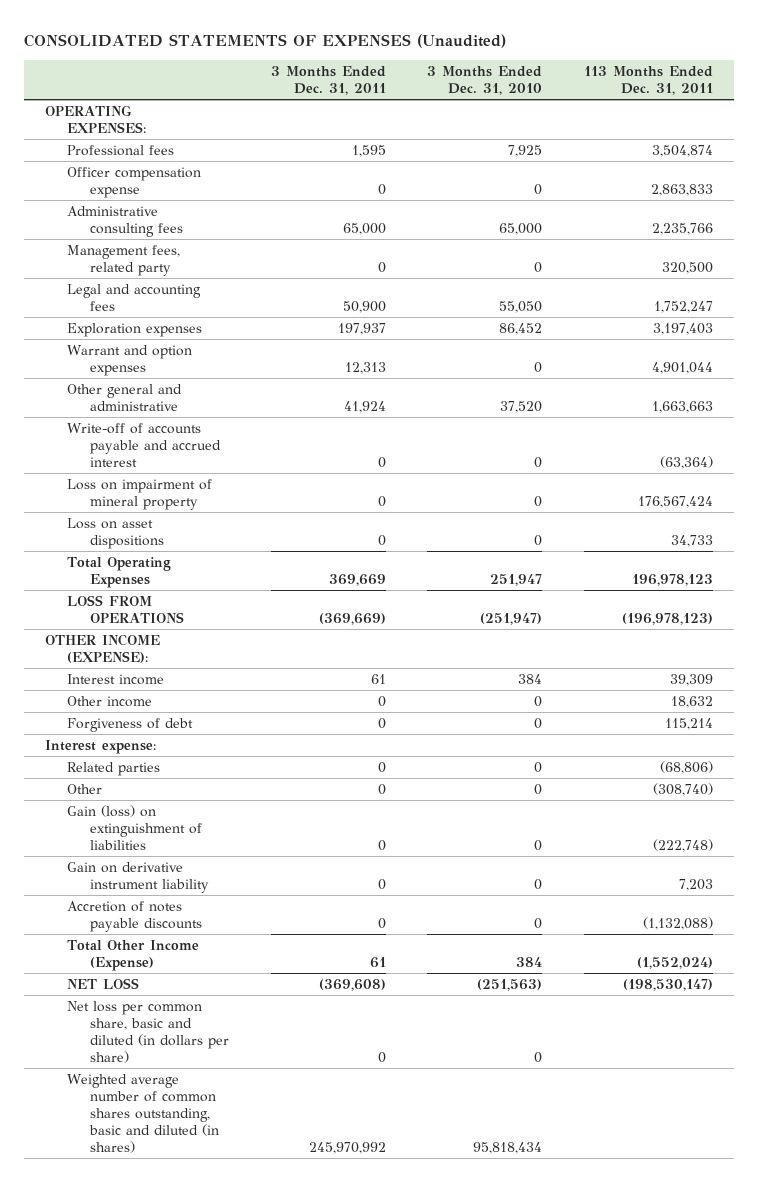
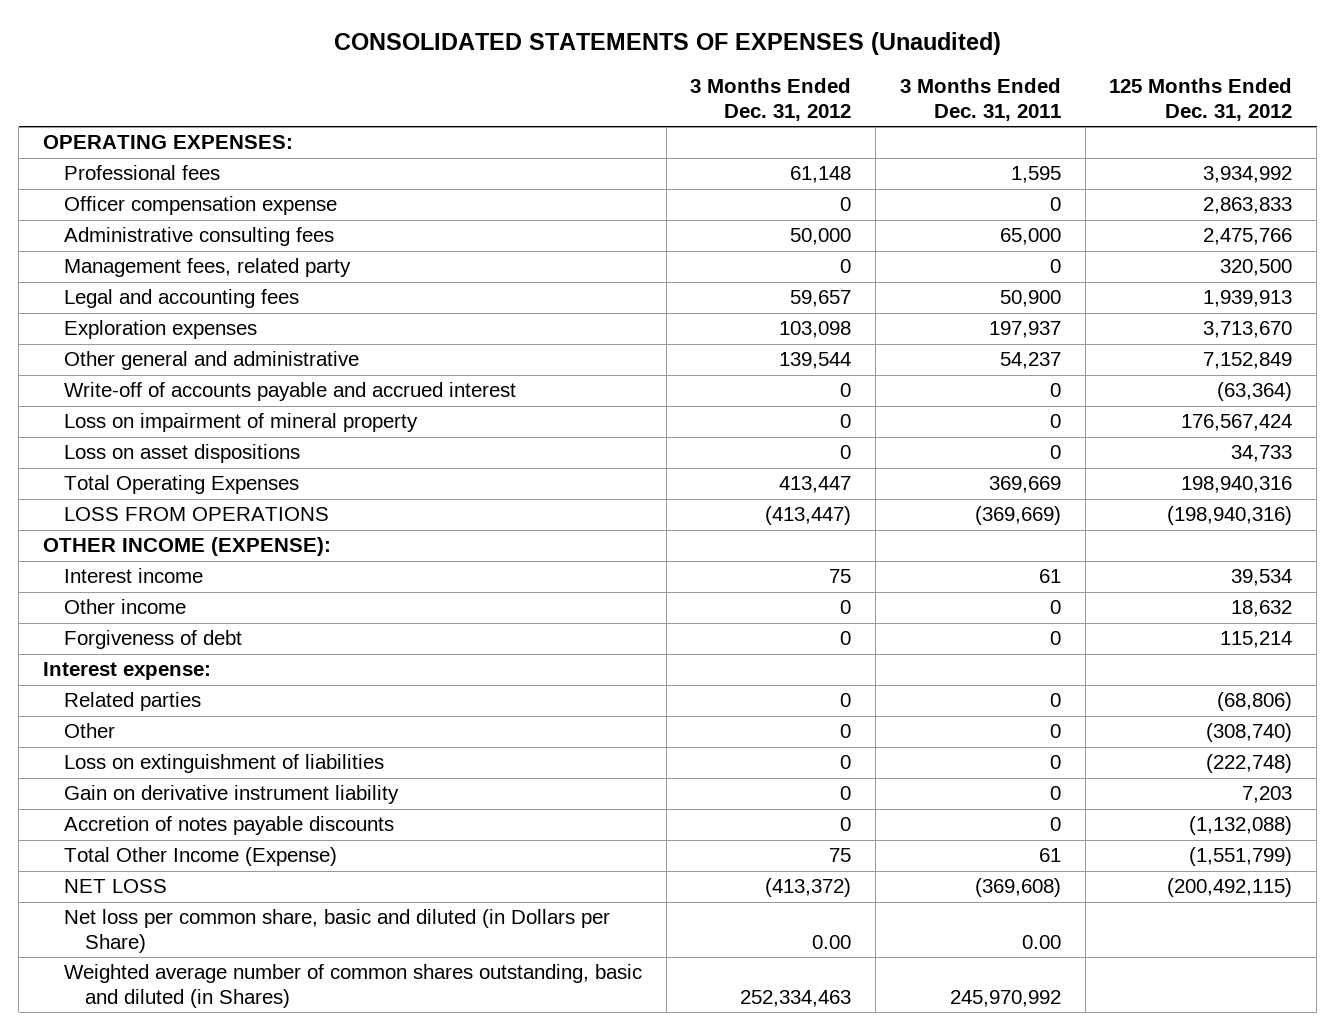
[427,65,543,95] 3 Months Ended Dec. 31, 2010 -> none
[584,65,714,95] 113 Months Ended Dec. 31, 2011 -> none
none -> [690,78,852,121] 3 Months Ended Dec. 31, 2012
none -> [1109,78,1293,121] 125 Months Ended Dec. 31, 2012
[67,345,193,377] Warrant and option expenses -> none
[343,401,386,414] 41,924 -> [999,352,1061,370] 54,237
[67,805,202,850] Gain (loss) on extinguishment of liabilities -> [64,754,385,774] Loss on extinguishment of liabilities
[67,1001,229,1063] Net loss per common share, basic and diluted (in dollars per share) -> [64,909,611,954] Net loss per common share, basic and diluted (in Dollars per Share)
[377,1051,386,1063] 0 -> [1021,935,1061,950] 0.00
[67,1074,219,1153] Weighted average number of common shares outstanding, basic and diluted (in shares) -> [64,964,643,1009] Weighted average number of common shares outstanding, basic and diluted (in Shares)

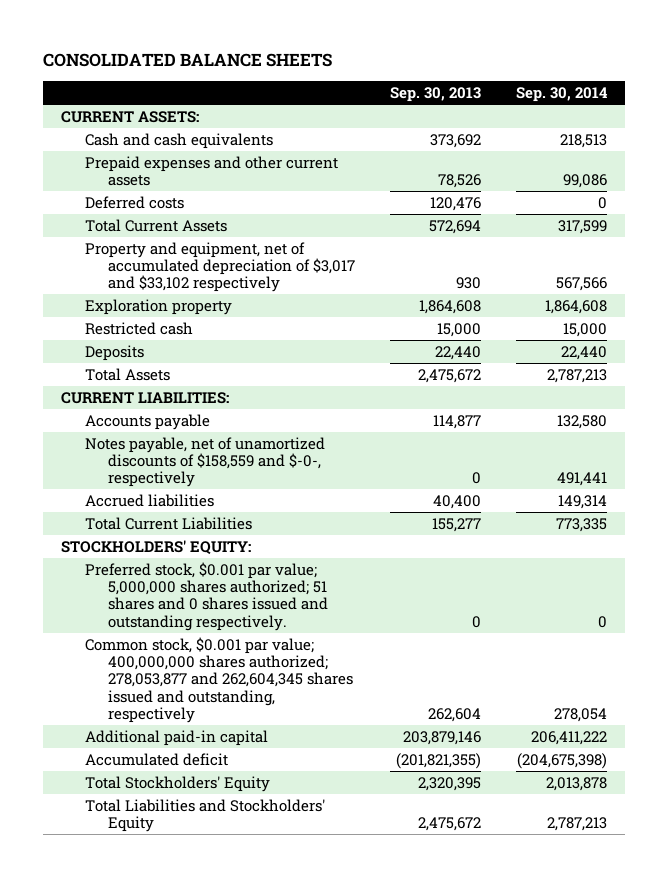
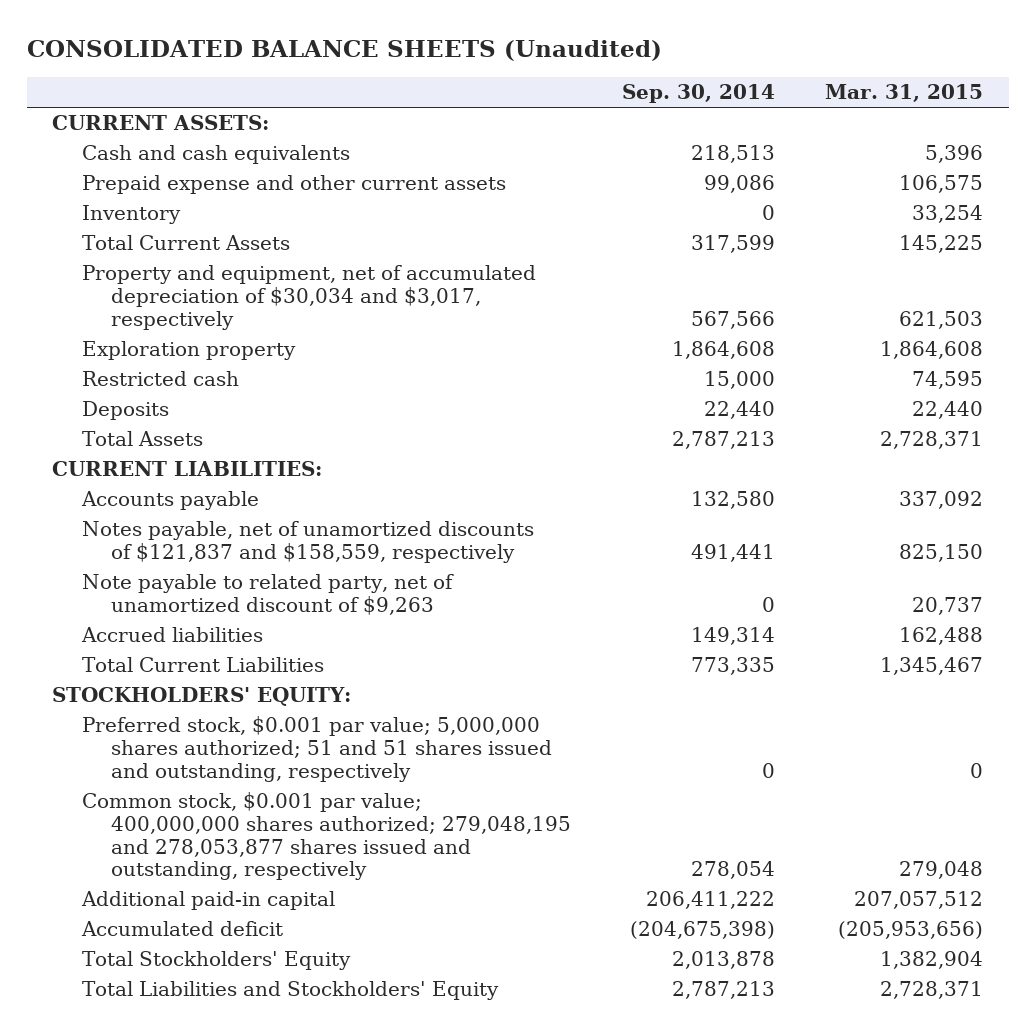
[43,53,333,68] CONSOLIDATED BALANCE SHEETS -> [26,40,662,62] CONSOLIDATED BALANCE SHEETS (Unaudited)
[390,87,482,103] Sep. 30, 2013 -> none
none -> [825,84,984,103] Mar. 31, 2015
[84,195,184,209] Deferred costs -> none
[84,155,338,187] Prepaid expenses and other current assets -> [81,175,506,195] Prepaid expense and other current assets
none -> [81,205,181,225] Inventory
[84,241,356,293] Property and equipment, net of accumulated depreciation of $3,017 and $33,102 respectively -> [81,265,536,330] Property and equipment, net of accumulated depreciation of $30,034 and $3,017, respectively
[84,436,325,488] Notes payable, net of unamortized discounts of $158,559 and $-0-, respectively -> [81,521,534,563] Notes payable, net of unamortized discounts of $121,837 and $158,559, respectively
none -> [81,574,454,615] Note payable to related party, net of unamortized discount of $9,263
[84,561,329,631] Preferred stock, $0.001 par value; 5,000,000 shares authorized; 51 shares and 0 shares issued and outstanding respectively. -> [81,716,552,782] Preferred stock, $0.001 par value; 5,000,000 shares authorized; 51 and 51 shares issued and outstanding, respectively
[84,636,354,723] Common stock, $0.001 par value; 400,000,000 shares authorized; 278,053,877 and 262,604,345 shares issued and outstanding, respectively -> [81,792,571,881] Common stock, $0.001 par value; 400,000,000 shares authorized; 279,048,195 and 278,053,877 shares issued and outstanding, respectively

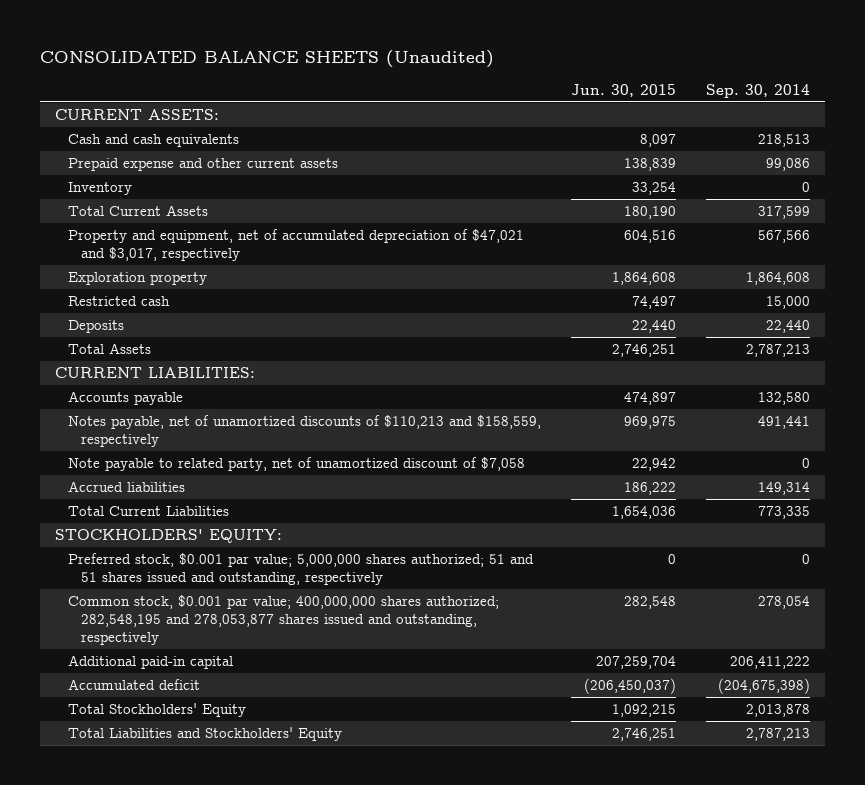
[825,84,984,103] Mar. 31, 2015 -> none
none -> [570,83,676,97] Jun. 30, 2015
[81,265,536,330] Property and equipment, net of accumulated depreciation of $30,034 and $3,017, respectively -> [67,229,524,262] Property and equipment, net of accumulated depreciation of $47,021 and $3,017, respectively
[81,521,534,563] Notes payable, net of unamortized discounts of $121,837 and $158,559, respectively -> [67,415,541,448] Notes payable, net of unamortized discounts of $110,213 and $158,559, respectively
[81,574,454,615] Note payable to related party, net of unamortized discount of $9,263 -> [67,457,525,472] Note payable to related party, net of unamortized discount of $7,058
[81,792,571,881] Common stock, $0.001 par value; 400,000,000 shares authorized; 279,048,195 and 278,053,877 shares issued and outstanding, respectively -> [67,595,499,646] Common stock, $0.001 par value; 400,000,000 shares authorized; 282,548,195 and 278,053,877 shares issued and outstanding, respectively

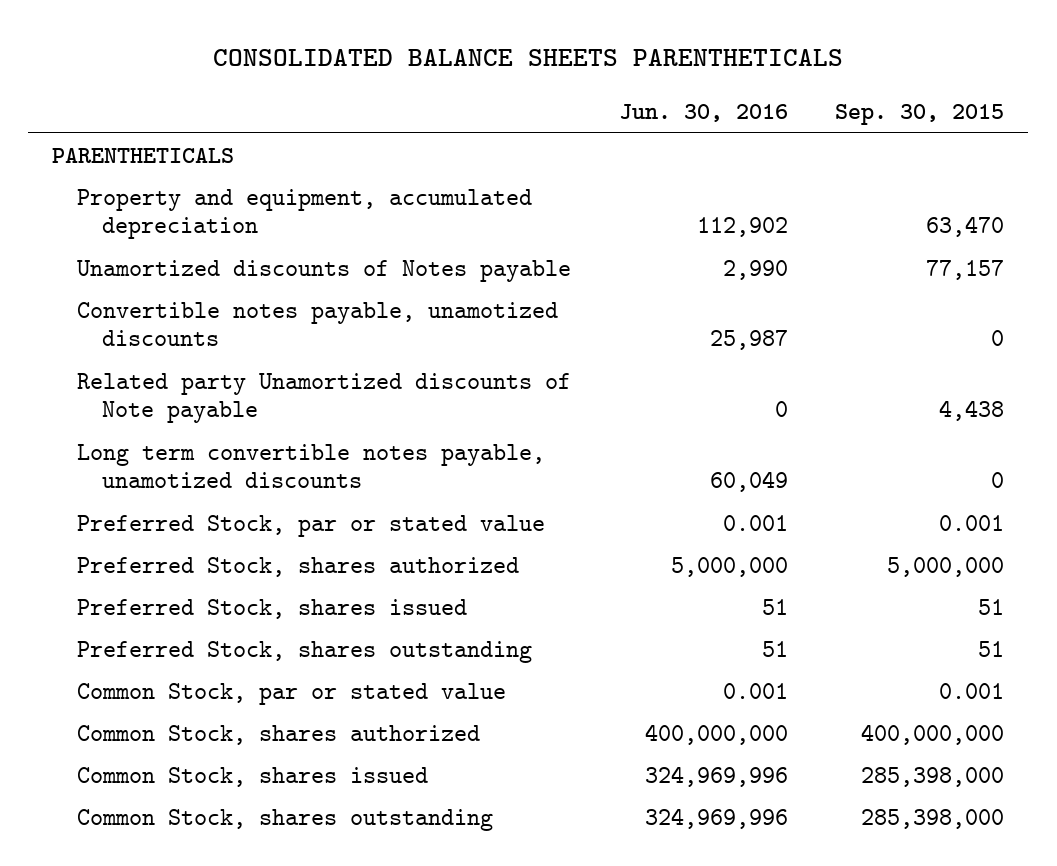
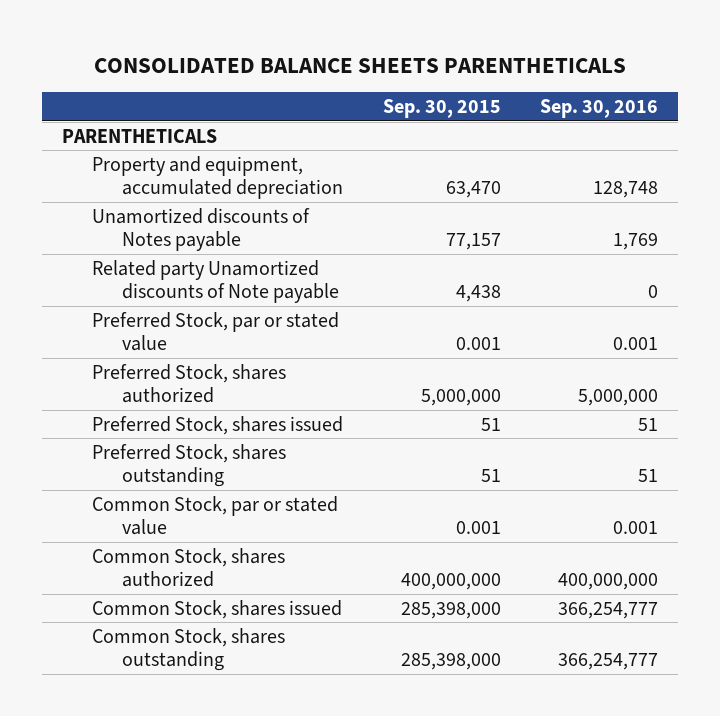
[618,103,788,122] Jun. 30, 2016 -> none
none -> [540,99,659,119] Sep. 30, 2016
[76,301,558,347] Convertible notes payable, unamotized discounts -> none
[76,443,545,489] Long term convertible notes payable, unamotized discounts -> none

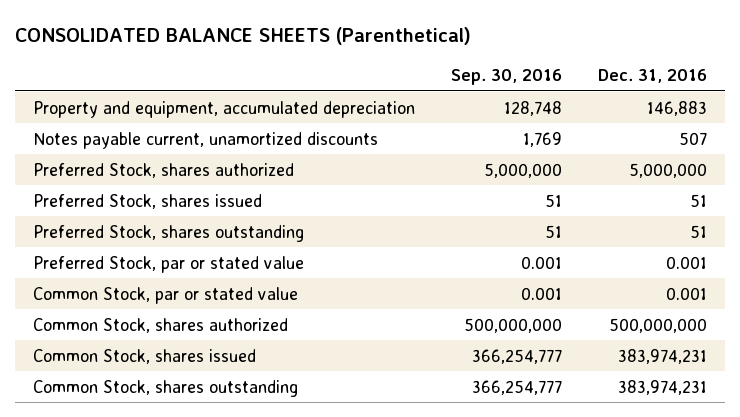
[94,57,627,73] CONSOLIDATED BALANCE SHEETS PARENTHETICALS -> [15,27,472,46] CONSOLIDATED BALANCE SHEETS (Parenthetical)
[382,99,501,119] Sep. 30, 2015 -> none
none -> [598,69,708,84] Dec. 31, 2016
[61,128,217,143] PARENTHETICALS -> none
[92,259,340,303] Related party Unamortized discounts of Note payable -> none
[92,207,311,251] Unamortized discounts of Notes payable -> [33,131,379,149] Notes payable current, unamortized discounts
[92,311,340,351] Preferred Stock, par or stated value -> [33,255,305,273] Preferred Stock, par or stated value
[558,572,659,590] 400,000,000 -> [464,317,563,333] 500,000,000

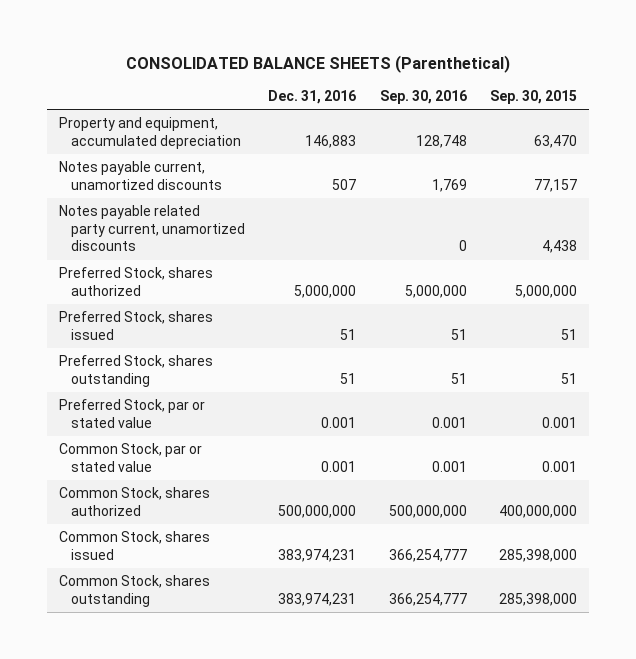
none -> [490,89,578,104] Sep. 30, 2015
none -> [58,205,246,252] Notes payable related party current, unamortized discounts

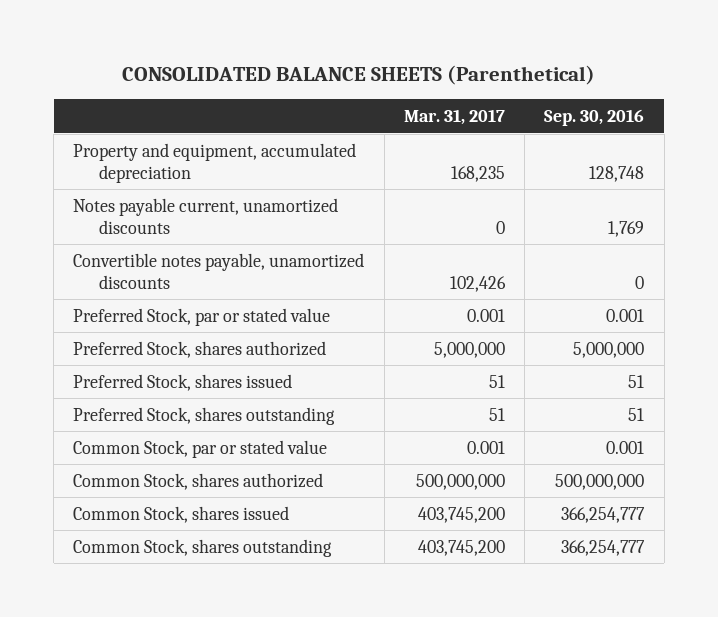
[268,89,357,104] Dec. 31, 2016 -> none
[490,89,578,104] Sep. 30, 2015 -> none
none -> [403,109,505,126] Mar. 31, 2017
[58,205,246,252] Notes payable related party current, unamortized discounts -> [73,252,365,289] Convertible notes payable, unamortized discounts
[58,399,205,428] Preferred Stock, par or stated value -> [73,307,331,326] Preferred Stock, par or stated value

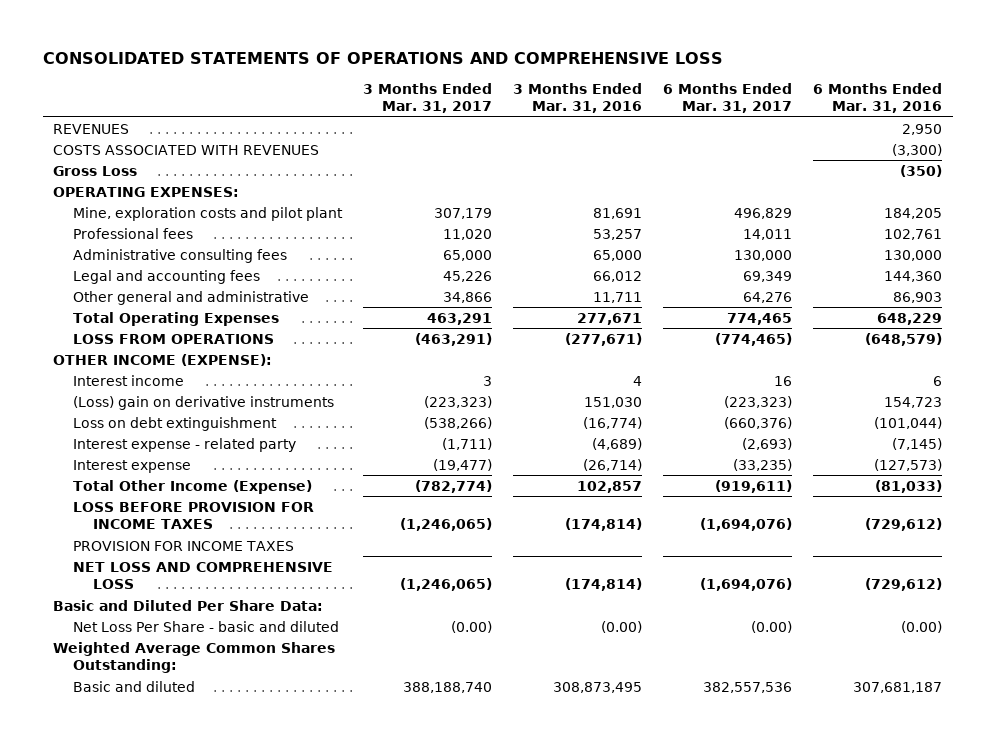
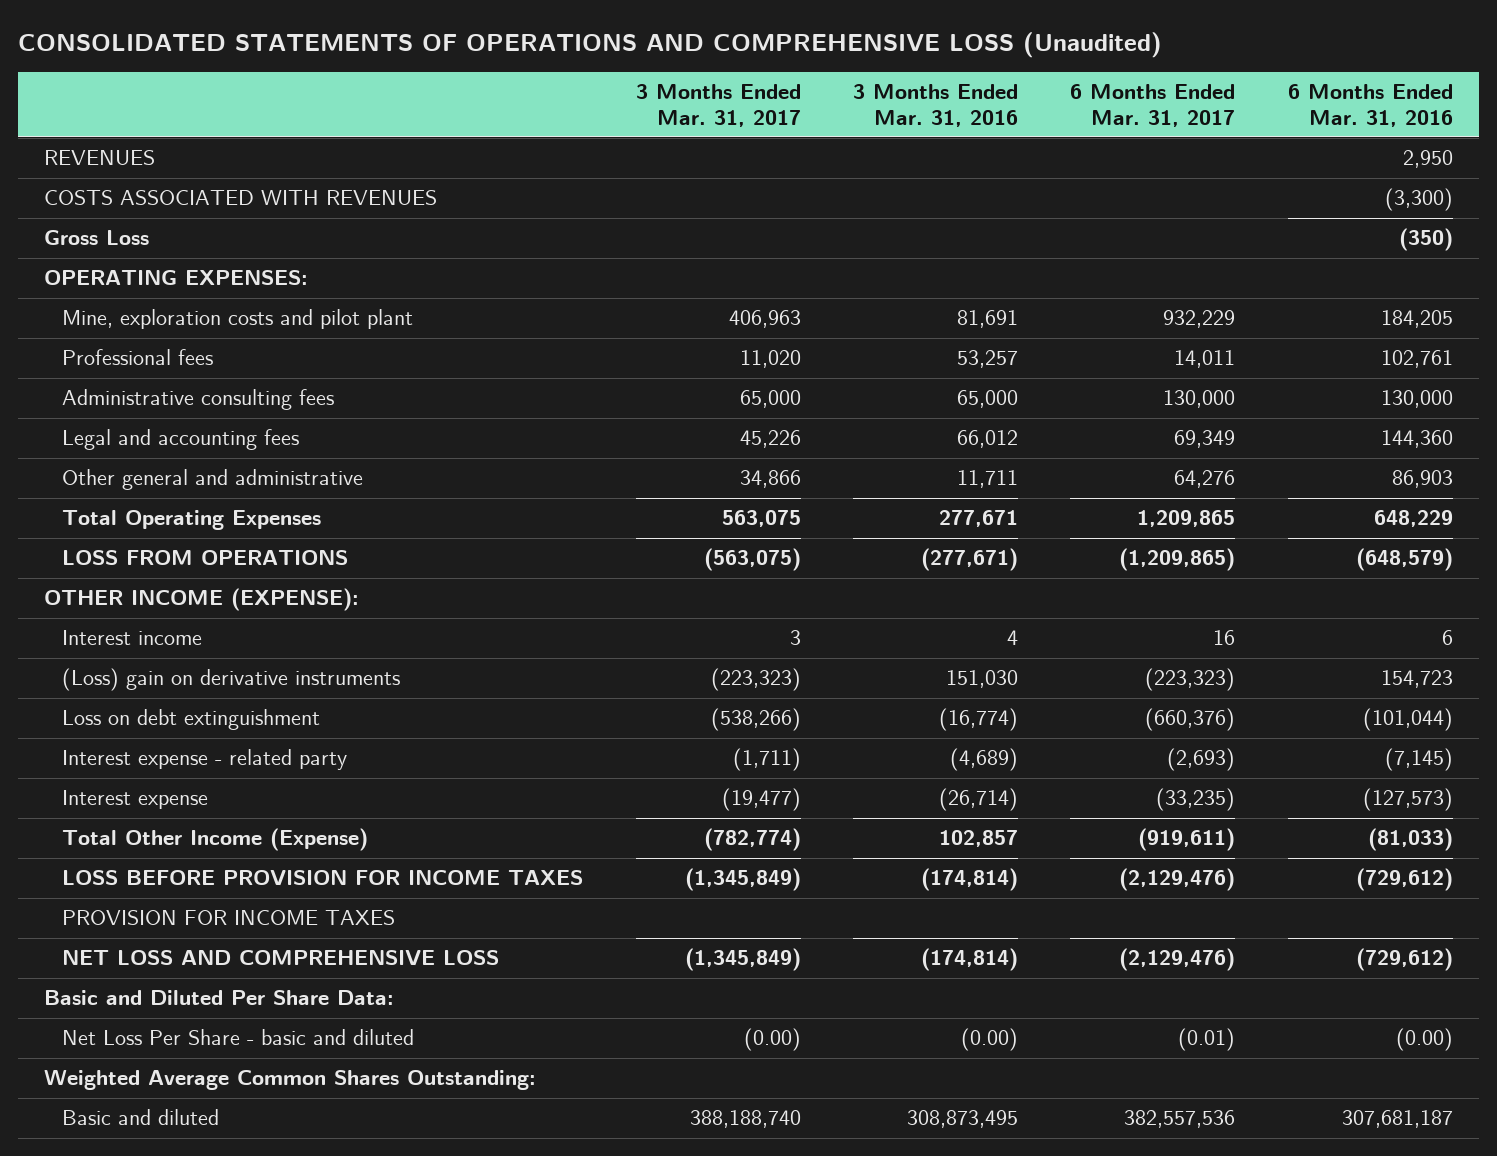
[42,52,723,65] CONSOLIDATED STATEMENTS OF OPERATIONS AND COMPREHENSIVE LOSS -> [17,31,1162,58] CONSOLIDATED STATEMENTS OF OPERATIONS AND COMPREHENSIVE LOSS (Unaudited)
[434,207,493,219] 307,179 -> [728,310,801,329] 406,963
[734,207,793,219] 496,829 -> [1163,310,1236,329] 932,229
[427,312,493,325] 463,291 -> [721,510,801,528] 563,075
[727,312,793,325] 774,465 -> [1137,510,1236,528] 1,209,865
[415,332,493,346] (463,291) -> [703,548,801,572] (563,075)
[715,332,793,346] (774,465) -> [1119,548,1236,572] (1,209,865)
[400,518,493,532] (1,246,065) -> [684,868,801,892] (1,345,849)
[700,518,793,532] (1,694,076) -> [1119,868,1236,892] (2,129,476)
[400,578,493,592] (1,246,065) -> [684,948,801,972] (1,345,849)
[700,578,793,592] (1,694,076) -> [1119,948,1236,972] (2,129,476)
[751,620,793,633] (0.00) -> [1178,1028,1236,1052] (0.01)

